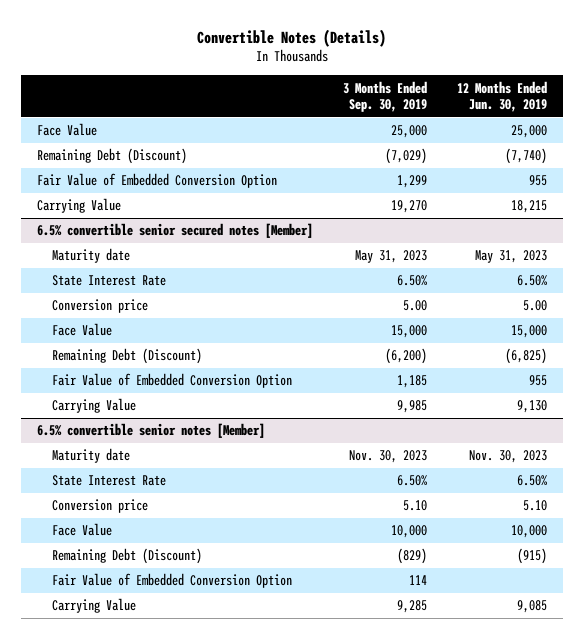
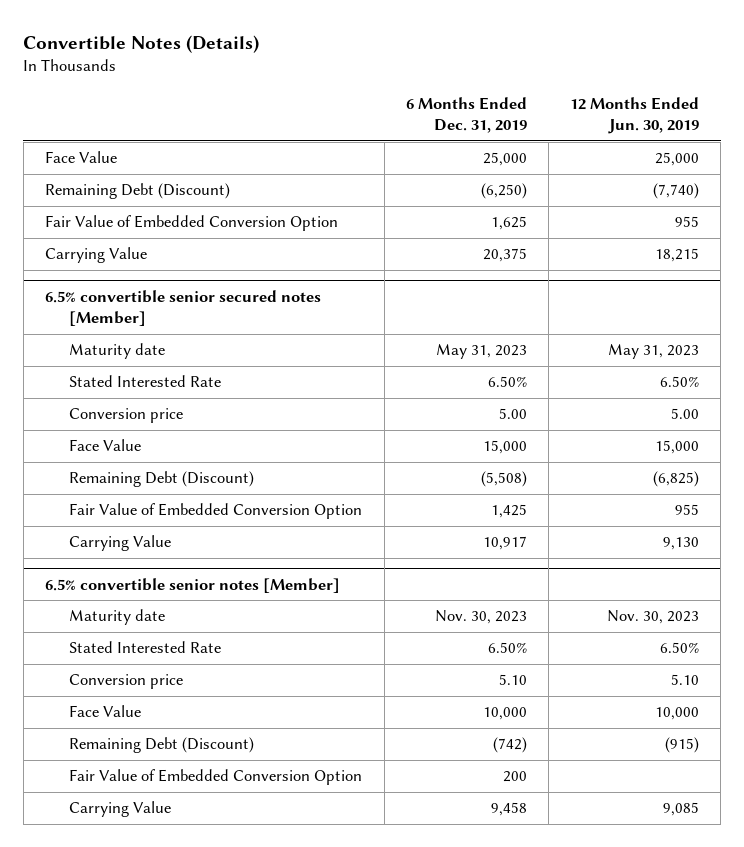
[343,80,428,113] 3 Months Ended Sep. 30, 2019 -> none
none -> [405,96,527,134] 6 Months Ended Dec. 31, 2019
[51,275,166,287] State Interest Rate -> [69,375,222,388] Stated Interested Rate
[51,475,166,487] State Interest Rate -> [69,641,222,654] Stated Interested Rate

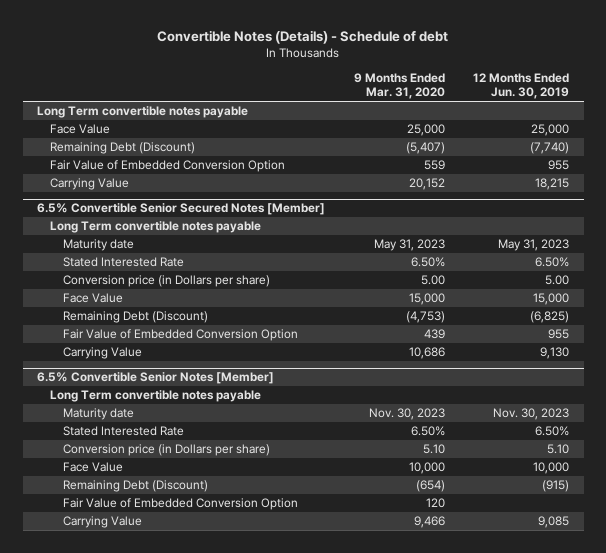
[23,34,260,53] Convertible Notes (Details) -> [157,30,449,45] Convertible Notes (Details) - Schedule of debt
[405,96,527,134] 6 Months Ended Dec. 31, 2019 -> none
none -> [353,73,445,100] 9 Months Ended Mar. 31, 2020
none -> [37,106,249,119] Long Term convertible notes payable
[44,289,321,327] 6.5% convertible senior secured notes [Member] -> [37,203,326,216] 6.5% Convertible Senior Secured Notes [Member]
none -> [50,221,262,234] Long Term convertible notes payable
[69,408,184,424] Conversion price -> [63,275,271,288] Conversion price (in Dollars per share)
[44,577,340,593] 6.5% convertible senior notes [Member] -> [37,372,275,385] 6.5% Convertible Senior Notes [Member]
none -> [50,390,262,403] Long Term convertible notes payable
[69,674,184,690] Conversion price -> [63,444,271,457] Conversion price (in Dollars per share)

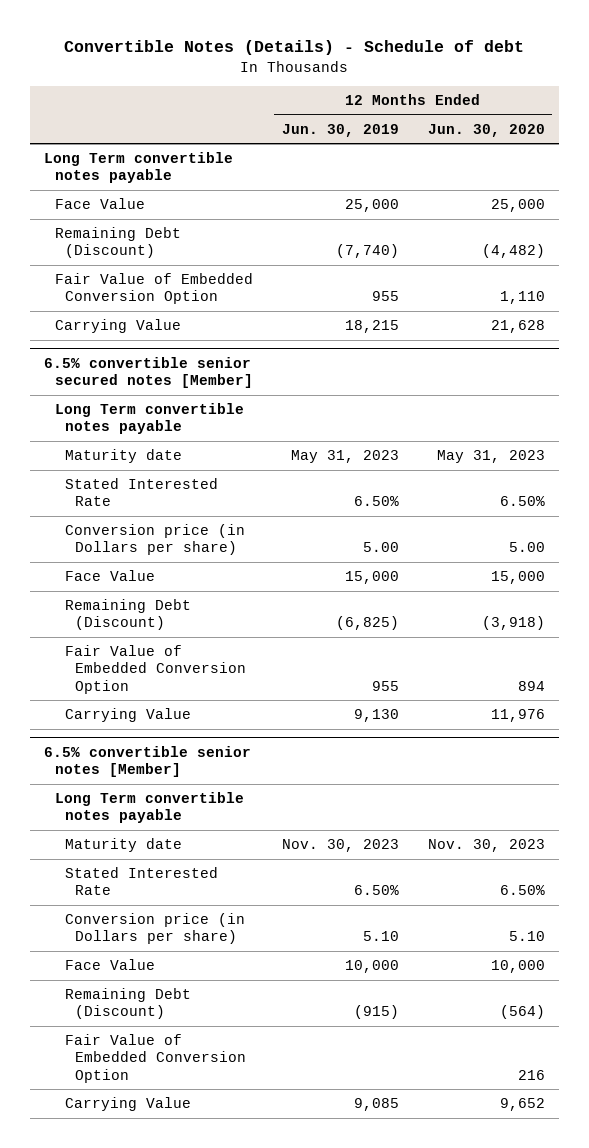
[353,73,445,100] 9 Months Ended Mar. 31, 2020 -> none
none -> [427,123,545,137] Jun. 30, 2020
[37,203,326,216] 6.5% Convertible Senior Secured Notes [Member] -> [44,356,253,389] 6.5% convertible senior secured notes [Member]
[37,372,275,385] 6.5% Convertible Senior Notes [Member] -> [44,745,252,778] 6.5% convertible senior notes [Member]

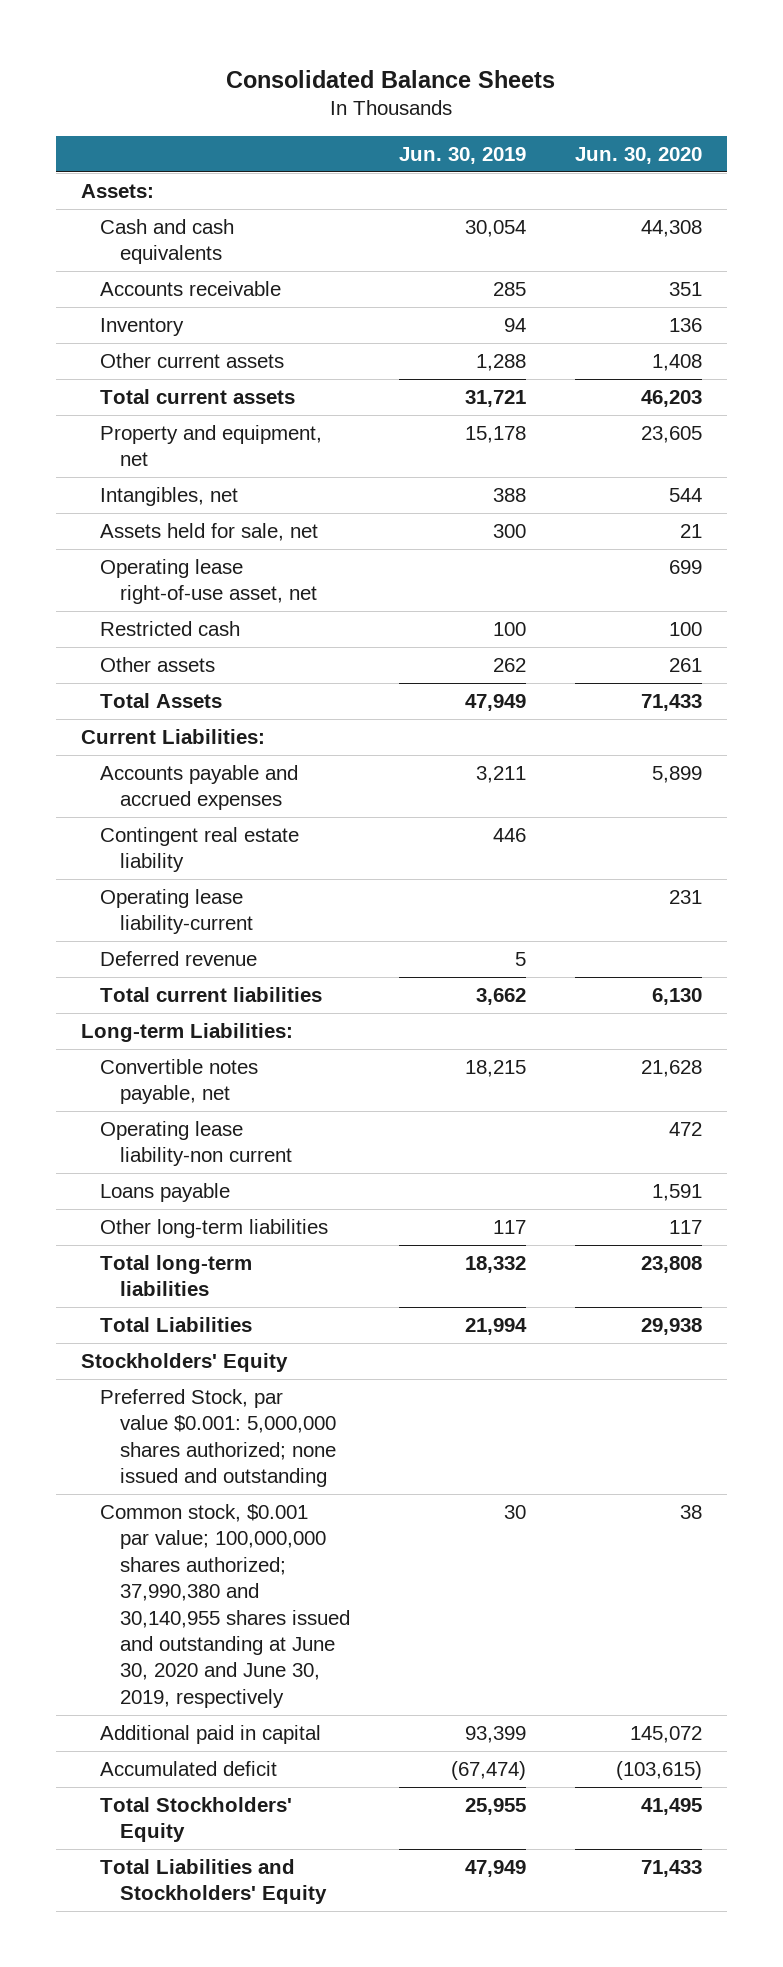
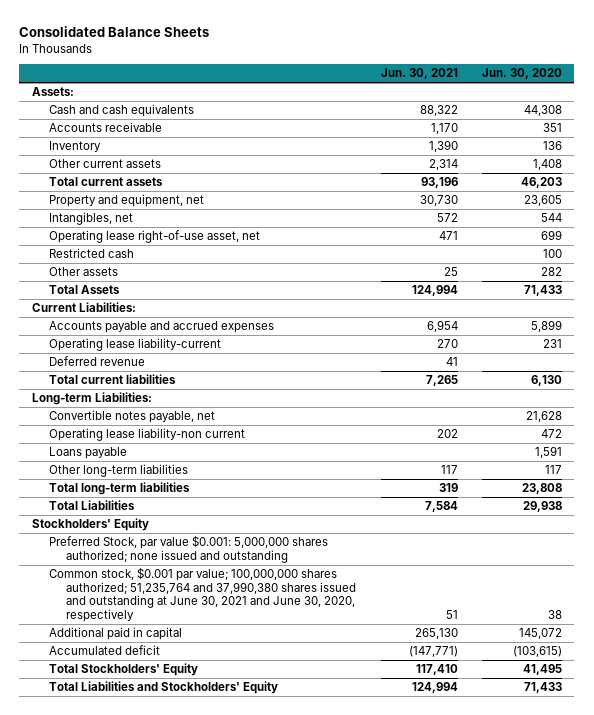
[399,147,527,165] Jun. 30, 2019 -> none
none -> [380,68,458,80] Jun. 30, 2021
[100,523,319,542] Assets held for sale, net -> none
[669,658,703,673] 261 -> [540,267,562,277] 282
[100,827,300,873] Contingent real estate liability -> none
[100,1504,350,1708] Common stock, $0.001 par value; 100,000,000 shares authorized; 37,990,380 and 30,140,955 shares issued and outstanding at June 30, 2020 and June 30, 2019, respectively -> [49,567,357,622] Common stock, $0.001 par value; 100,000,000 shares authorized; 51,235,764 and 37,990,380 shares issued and outstanding at June 30, 2021 and June 30, 2020, respectively

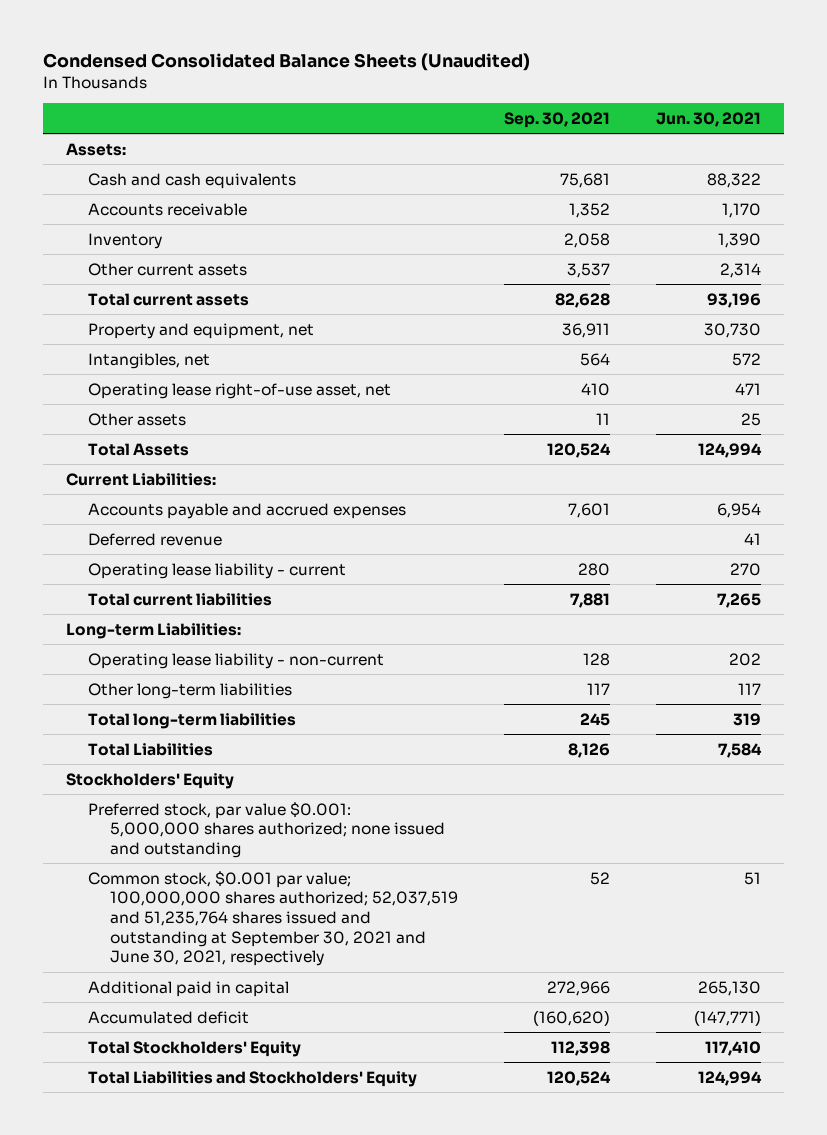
[19,26,210,38] Consolidated Balance Sheets -> [43,53,531,72] Condensed Consolidated Balance Sheets (Unaudited)
[481,68,562,80] Jun. 30, 2020 -> none
none -> [504,111,611,128] Sep. 30, 2021
[49,248,135,259] Restricted cash -> none
[49,338,222,352] Operating lease liability-current -> none
none -> [88,562,347,579] Operating lease liability - current
[49,410,216,424] Convertible notes payable, net -> none
[49,447,128,460] Loans payable -> none
[49,428,246,442] Operating lease liability-non current -> [88,652,385,669] Operating lease liability - non-current
[49,535,329,563] Preferred Stock, par value $0.001: 5,000,000 shares authorized; none issued and outstanding -> [88,801,446,859] Preferred stock, par value $0.001: 5,000,000 shares authorized; none issued and outstanding
[49,567,357,622] Common stock, $0.001 par value; 100,000,000 shares authorized; 51,235,764 and 37,990,380 shares issued and outstanding at June 30, 2021 and June 30, 2020, respectively -> [88,870,459,967] Common stock, $0.001 par value; 100,000,000 shares authorized; 52,037,519 and 51,235,764 shares issued and outstanding at September 30, 2021 and June 30, 2021, respectively

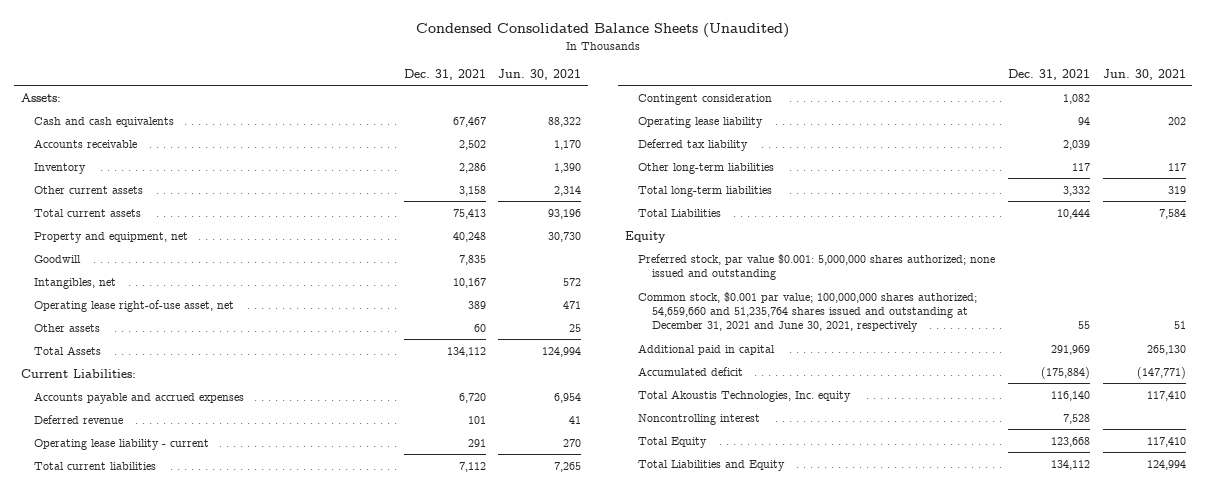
[504,111,611,128] Sep. 30, 2021 -> none
none -> [403,68,486,80] Dec. 31, 2021
none -> [34,254,82,263] Goodwill
[66,622,242,639] Long-term Liabilities: -> none
none -> [638,93,773,105] Contingent consideration
[88,652,385,669] Operating lease liability - non-current -> [638,116,764,128] Operating lease liability
none -> [638,138,749,151] Deferred tax liability
[66,772,235,789] Stockholders' Equity -> [624,230,666,243] Equity
[88,870,459,967] Common stock, $0.001 par value; 100,000,000 shares authorized; 52,037,519 and 51,235,764 shares issued and outstanding at September 30, 2021 and June 30, 2021, respectively -> [638,291,978,333] Common stock, $0.001 par value; 100,000,000 shares authorized; 54,659,660 and 51,235,764 shares issued and outstanding at December 31, 2021 and June 30, 2021, respectively
[88,1040,302,1057] Total Stockholders' Equity -> [638,389,852,402] Total Akoustis Technologies, Inc. equity
none -> [638,413,761,425] Noncontrolling interest
none -> [638,436,708,448] Total Equity
[88,1070,418,1087] Total Liabilities and Stockholders' Equity -> [638,459,786,471] Total Liabilities and Equity

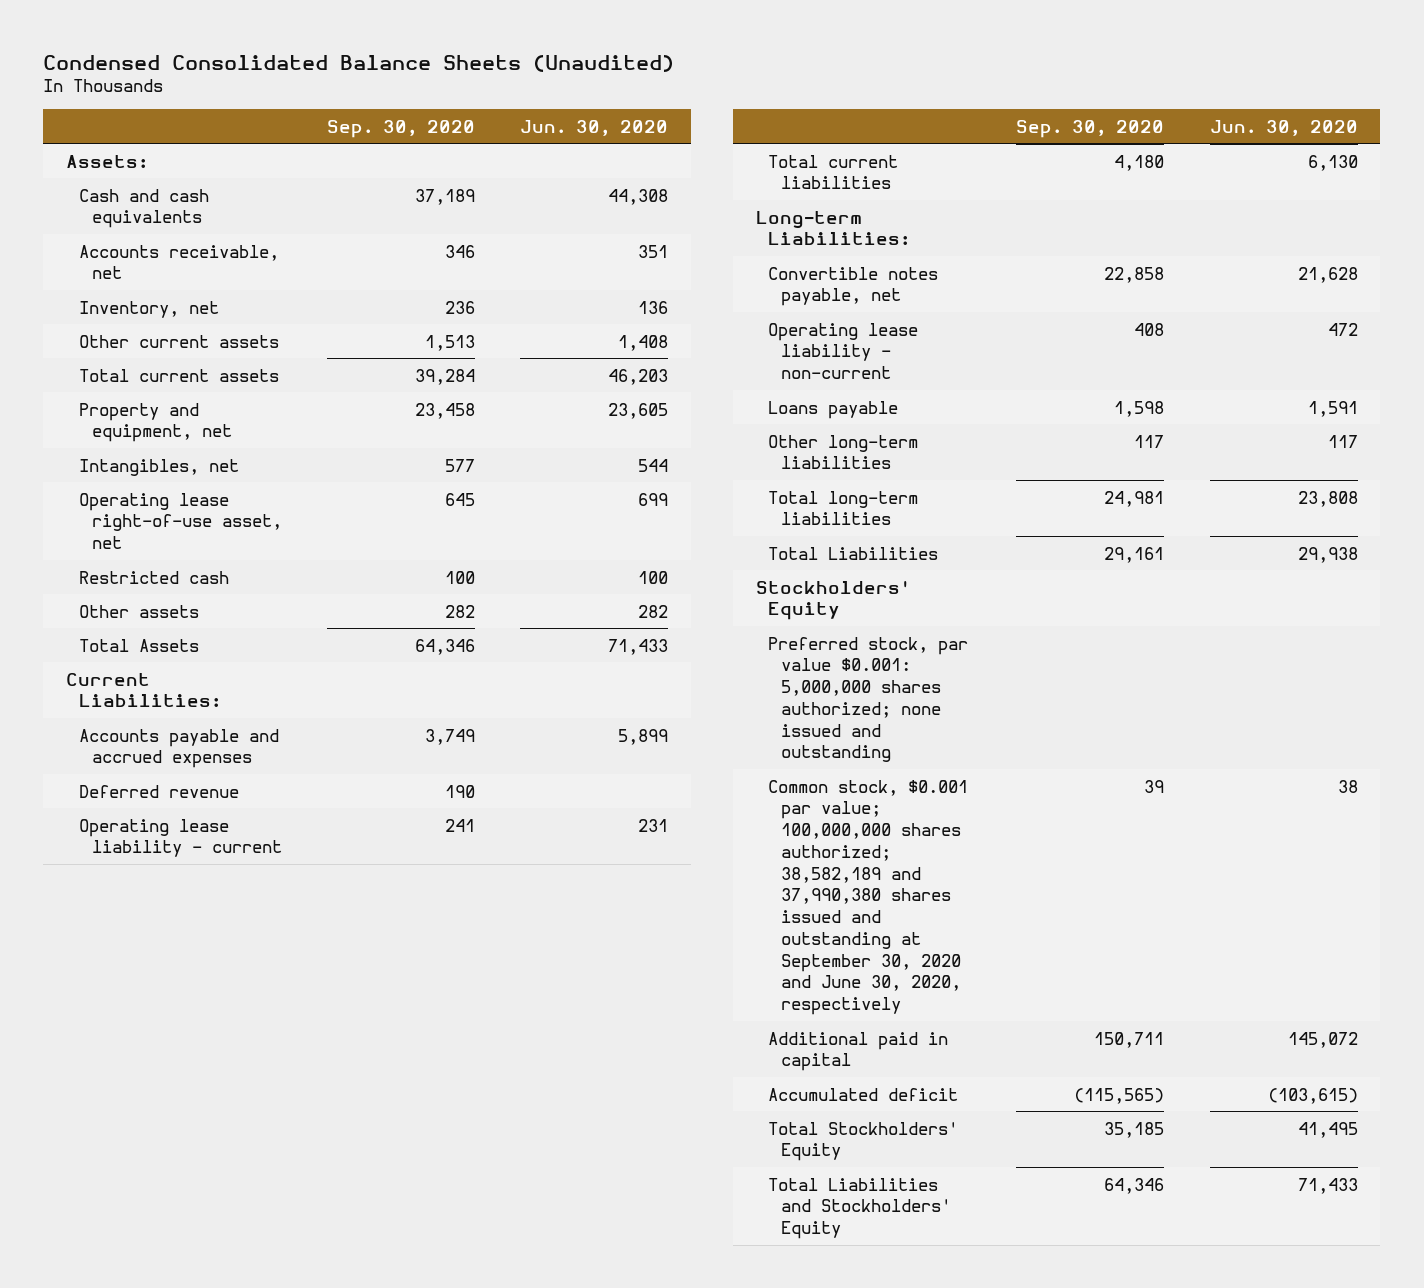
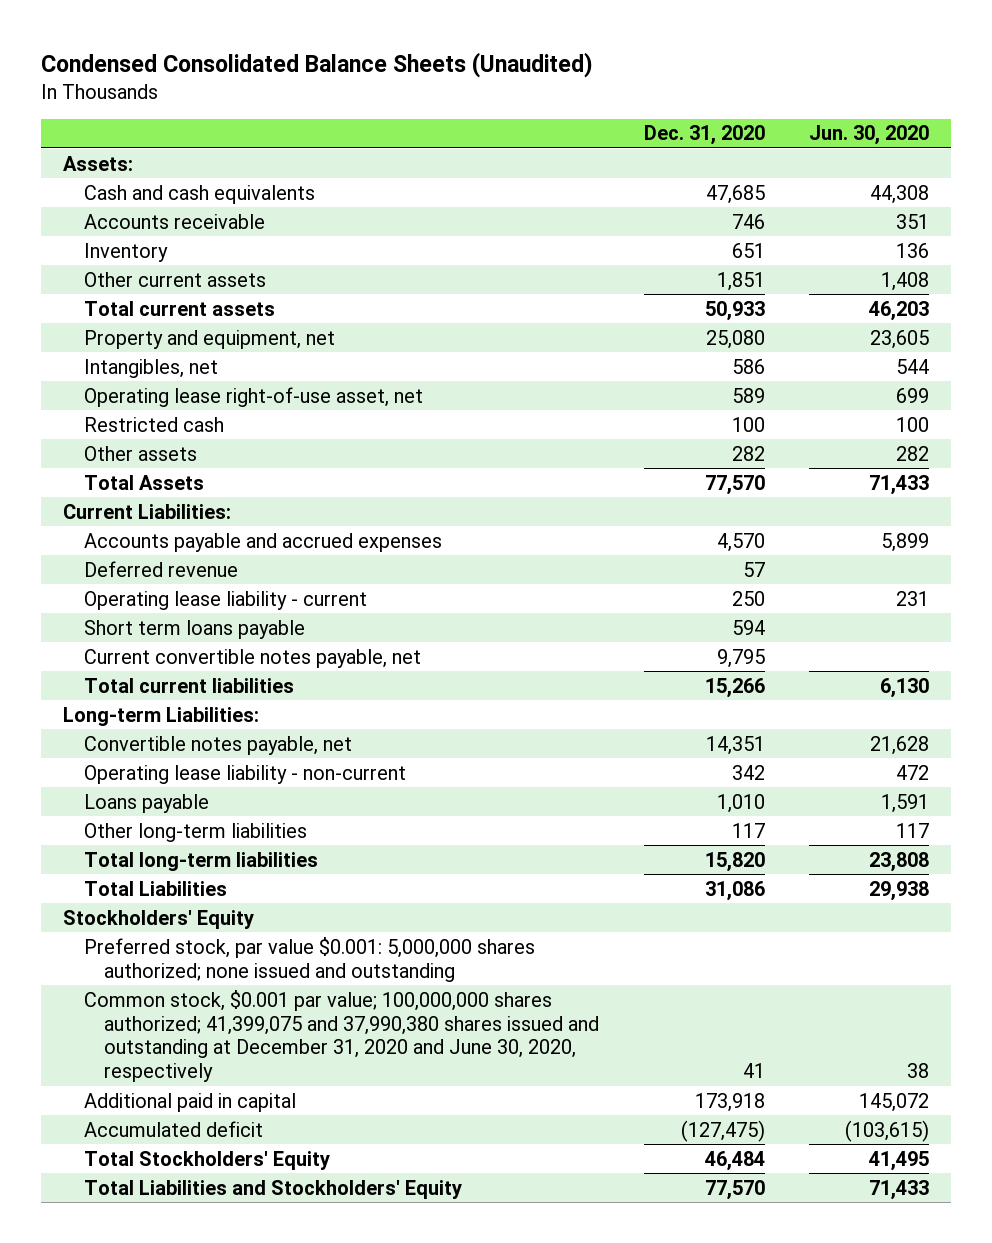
[326,119,475,138] Sep. 30, 2020 -> none
none -> [643,125,765,146] Dec. 31, 2020
[78,244,279,280] Accounts receivable, net -> [83,213,265,229] Accounts receivable
[78,300,219,318] Inventory, net -> [83,242,168,262] Inventory
none -> [83,619,305,639] Short term loans payable
none -> [83,648,421,668] Current convertible notes payable, net
[768,779,969,1016] Common stock, $0.001 par value; 100,000,000 shares authorized; 38,582,189 and 37,990,380 shares issued and outstanding at September 30, 2020 and June 30, 2020, respectively -> [83,989,600,1083] Common stock, $0.001 par value; 100,000,000 shares authorized; 41,399,075 and 37,990,380 shares issued and outstanding at December 31, 2020 and June 30, 2020, respectively

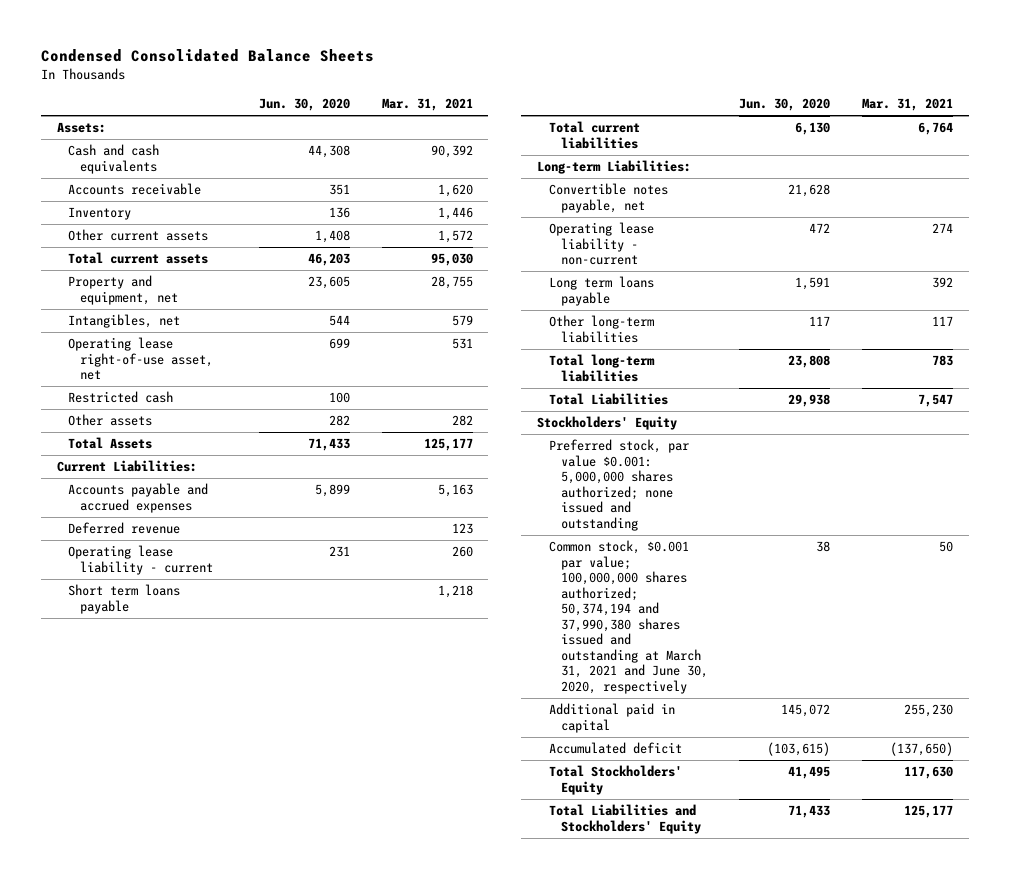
[40,51,593,78] Condensed Consolidated Balance Sheets (Unaudited) -> [40,49,374,63] Condensed Consolidated Balance Sheets
[643,125,765,146] Dec. 31, 2020 -> none
none -> [381,97,473,111] Mar. 31, 2021
[83,648,421,668] Current convertible notes payable, net -> none
[83,793,209,813] Loans payable -> [548,276,654,306] Long term loans payable
[83,989,600,1083] Common stock, $0.001 par value; 100,000,000 shares authorized; 41,399,075 and 37,990,380 shares issued and outstanding at December 31, 2020 and June 30, 2020, respectively -> [548,540,708,694] Common stock, $0.001 par value; 100,000,000 shares authorized; 50,374,194 and 37,990,380 shares issued and outstanding at March 31, 2021 and June 30, 2020, respectively

